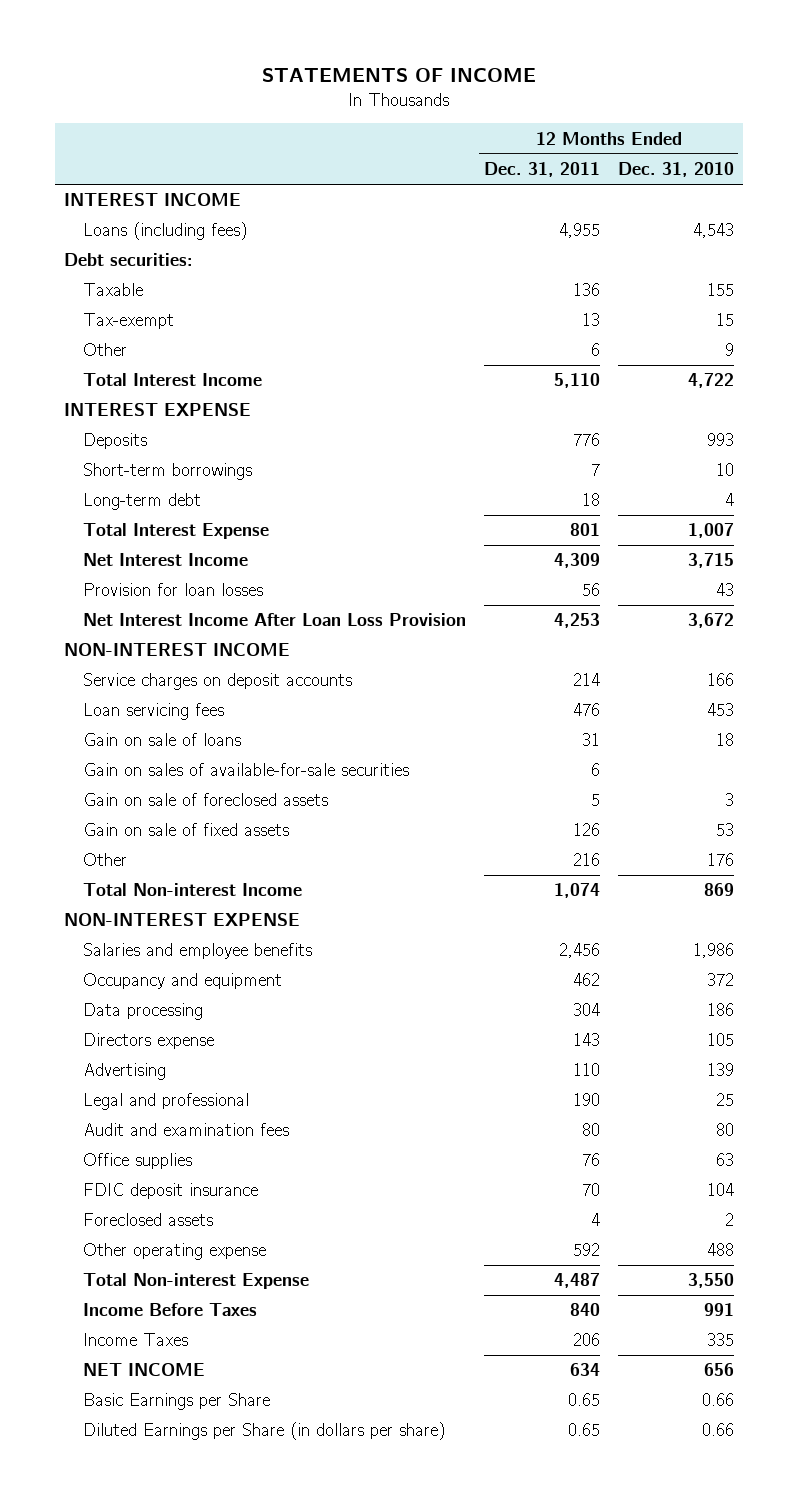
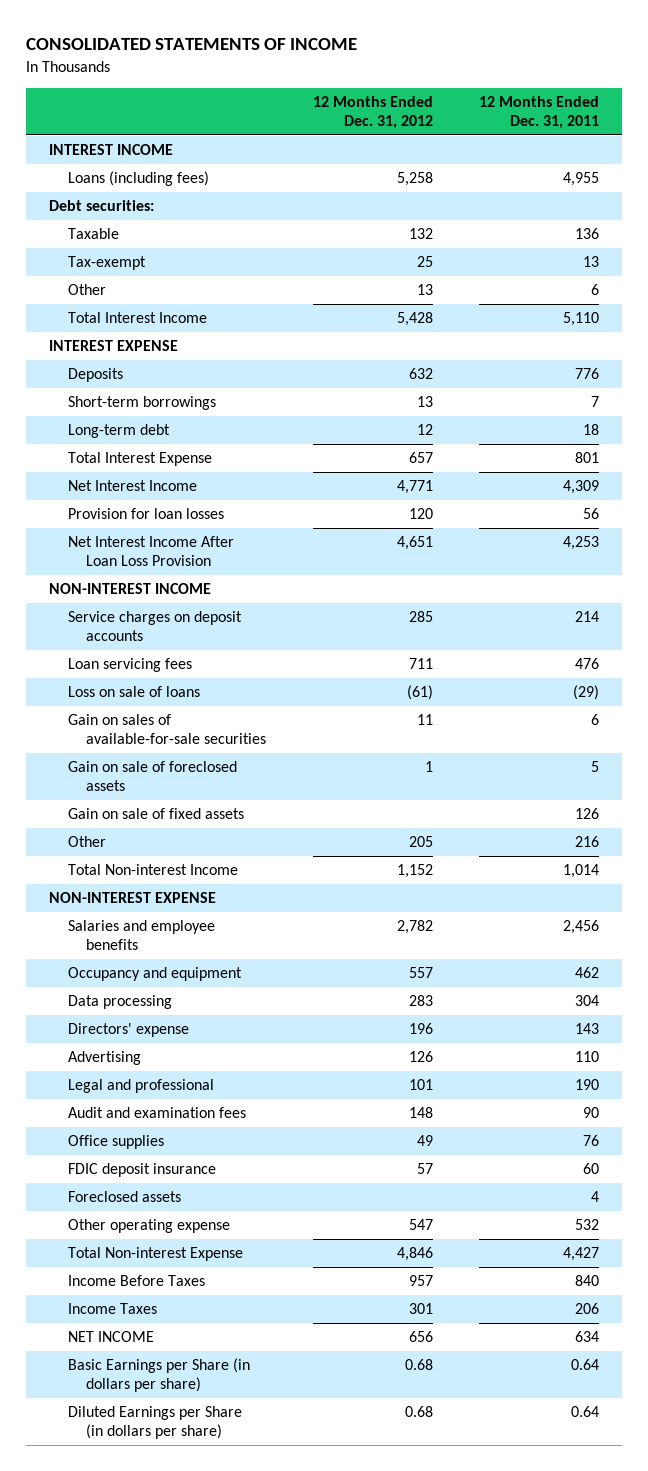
[261,68,536,83] STATEMENTS OF INCOME -> [25,38,357,51] CONSOLIDATED STATEMENTS OF INCOME
[617,162,734,178] Dec. 31, 2010 -> none
none -> [312,95,433,130] 12 Months Ended Dec. 31, 2012
[82,733,241,747] Gain on sale of loans -> [67,686,200,698] Loss on sale of loans
[581,733,600,747] 31 -> [573,685,600,701] (29)
[553,883,600,899] 1,074 -> [563,864,600,879] 1,014
[82,1033,214,1050] Directors expense -> [67,1023,189,1038] Directors' expense
[581,1123,600,1137] 80 -> [583,1107,600,1119] 90
[581,1183,600,1197] 70 -> [583,1163,600,1175] 60
[572,1243,600,1257] 592 -> [575,1219,600,1231] 532
[553,1273,600,1289] 4,487 -> [563,1247,600,1262] 4,427
[82,1393,270,1411] Basic Earnings per Share -> [67,1358,250,1393] Basic Earnings per Share (in dollars per share)
[567,1393,600,1407] 0.65 -> [571,1359,600,1371] 0.64
[567,1423,600,1437] 0.65 -> [571,1406,600,1418] 0.64

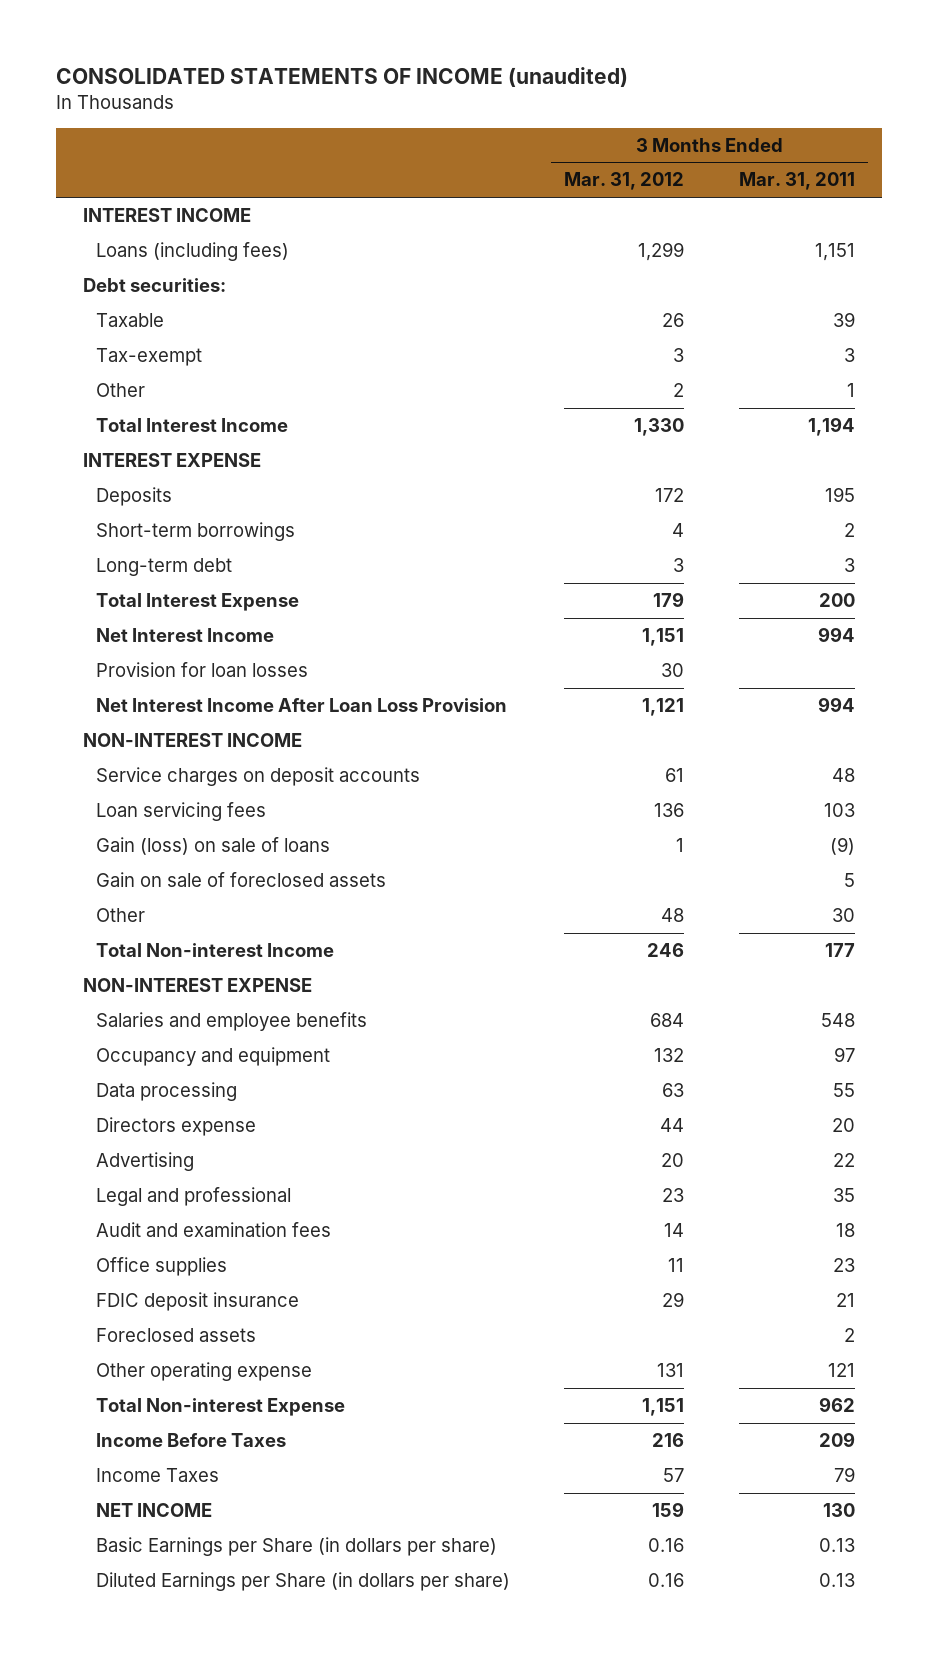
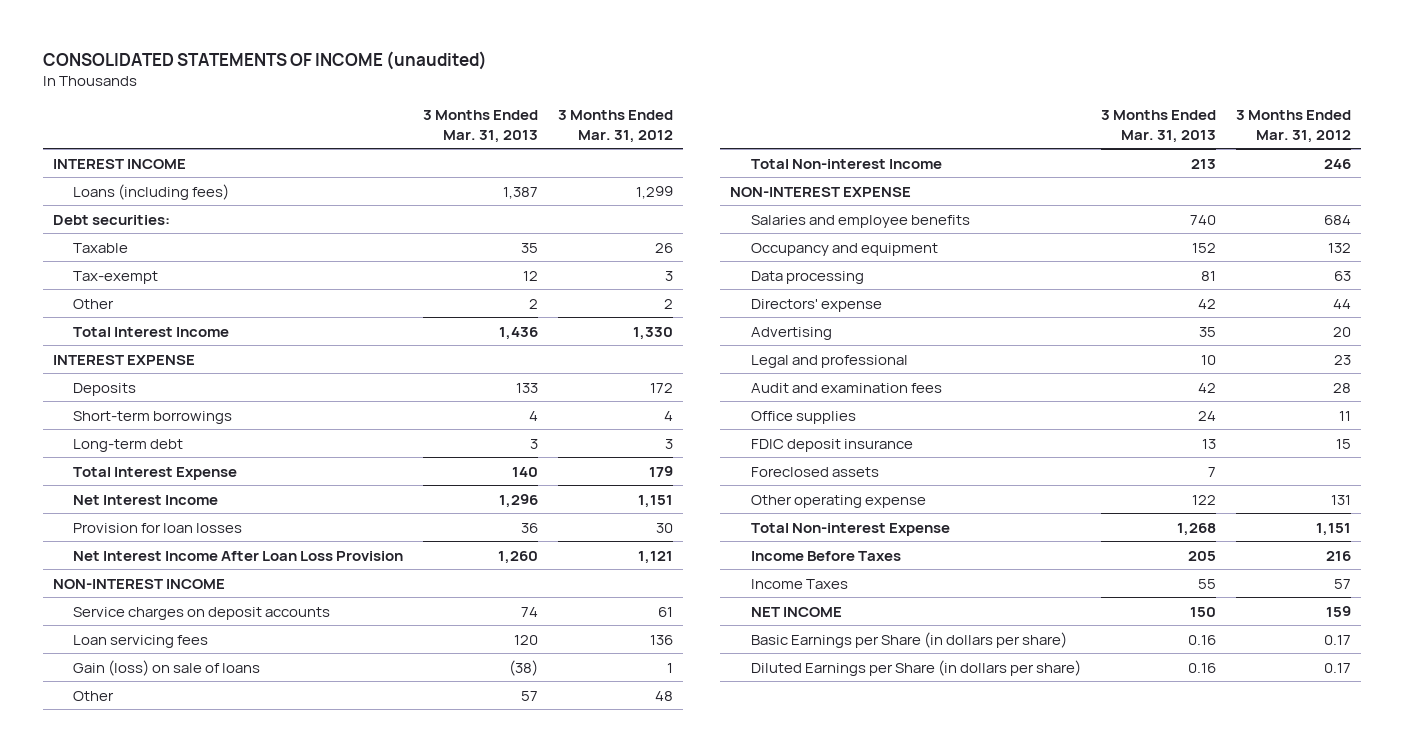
[738,172,855,191] Mar. 31, 2011 -> none
none -> [423,110,539,143] 3 Months Ended Mar. 31, 2013
[96,872,387,888] Gain on sale of foreclosed assets -> none
[96,1117,257,1137] Directors expense -> [750,298,882,312] Directors' expense
[664,1223,685,1238] 14 -> [1332,382,1351,393] 28
[662,1292,685,1308] 29 -> [1335,438,1351,449] 15
[648,1538,685,1553] 0.16 -> [1323,634,1351,645] 0.17
[648,1573,685,1588] 0.16 -> [1323,662,1351,673] 0.17

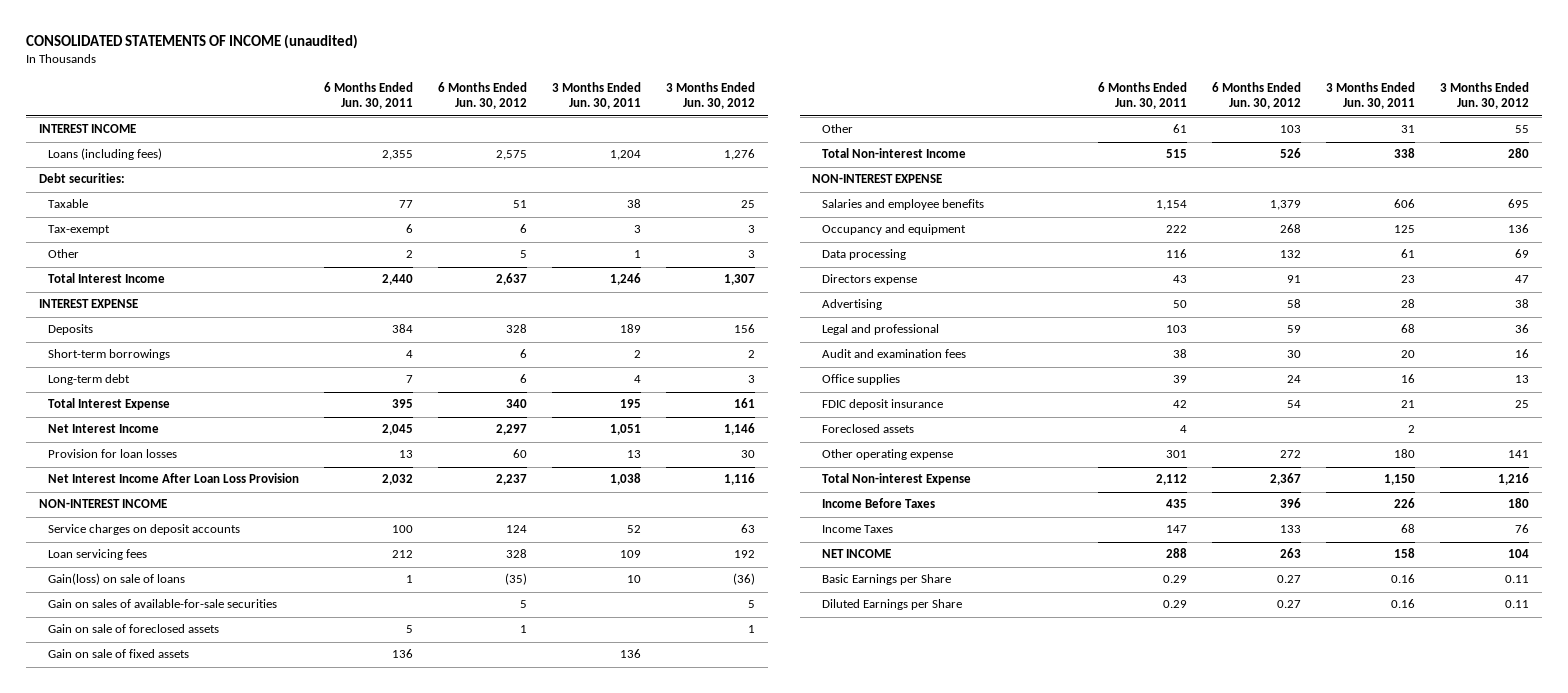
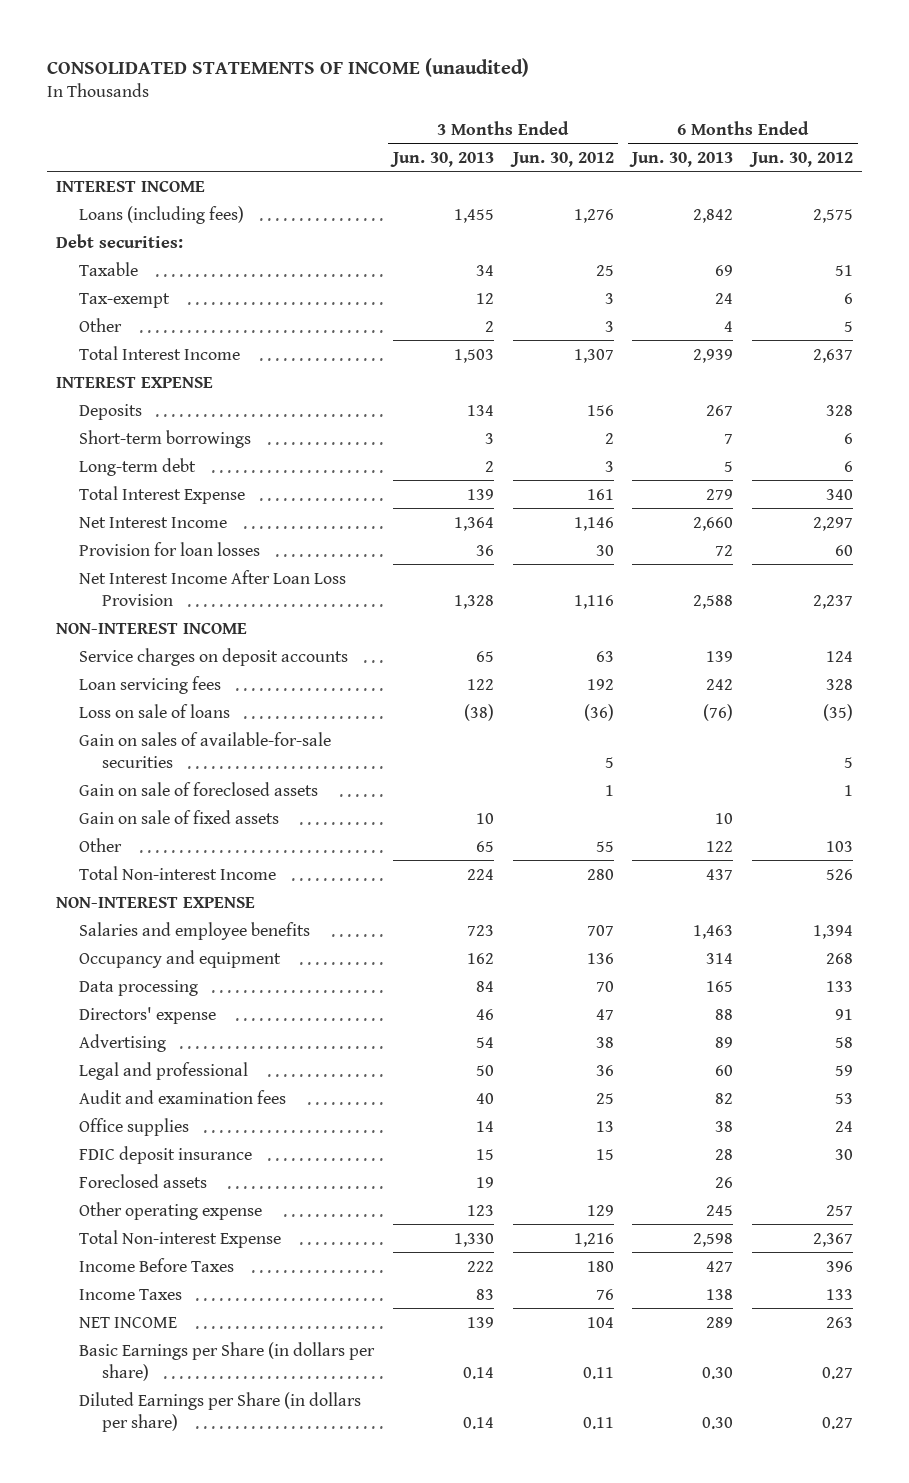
[323,81,413,110] 6 Months Ended Jun. 30, 2011 -> none
[552,81,642,110] 3 Months Ended Jun. 30, 2011 -> none
none -> [389,151,494,167] Jun. 30, 2013
none -> [629,151,734,167] Jun. 30, 2013
[47,573,185,586] Gain(loss) on sale of loans -> [79,703,231,718] Loss on sale of loans
[1270,200,1302,211] 1,379 -> [813,924,854,939] 1,394
[1508,199,1530,209] 695 -> [586,924,614,936] 707
[1280,250,1302,259] 132 -> [826,980,854,992] 133
[1515,249,1530,259] 69 -> [595,980,614,992] 70
[821,274,917,286] Directors expense -> [79,1006,217,1024] Directors' expense
[1287,350,1302,359] 30 -> [835,1092,854,1104] 53
[1515,349,1530,359] 16 -> [595,1092,614,1104] 25
[1287,400,1302,409] 54 -> [835,1148,854,1160] 30
[1515,400,1530,409] 25 -> [595,1148,614,1160] 15
[1280,450,1302,459] 272 -> [826,1204,854,1216] 257
[1508,450,1530,459] 141 -> [586,1204,614,1216] 129
[821,574,951,586] Basic Earnings per Share -> [79,1341,376,1381] Basic Earnings per Share (in dollars per share)
[821,599,962,611] Diluted Earnings per Share -> [79,1391,362,1432] Diluted Earnings per Share (in dollars per share)

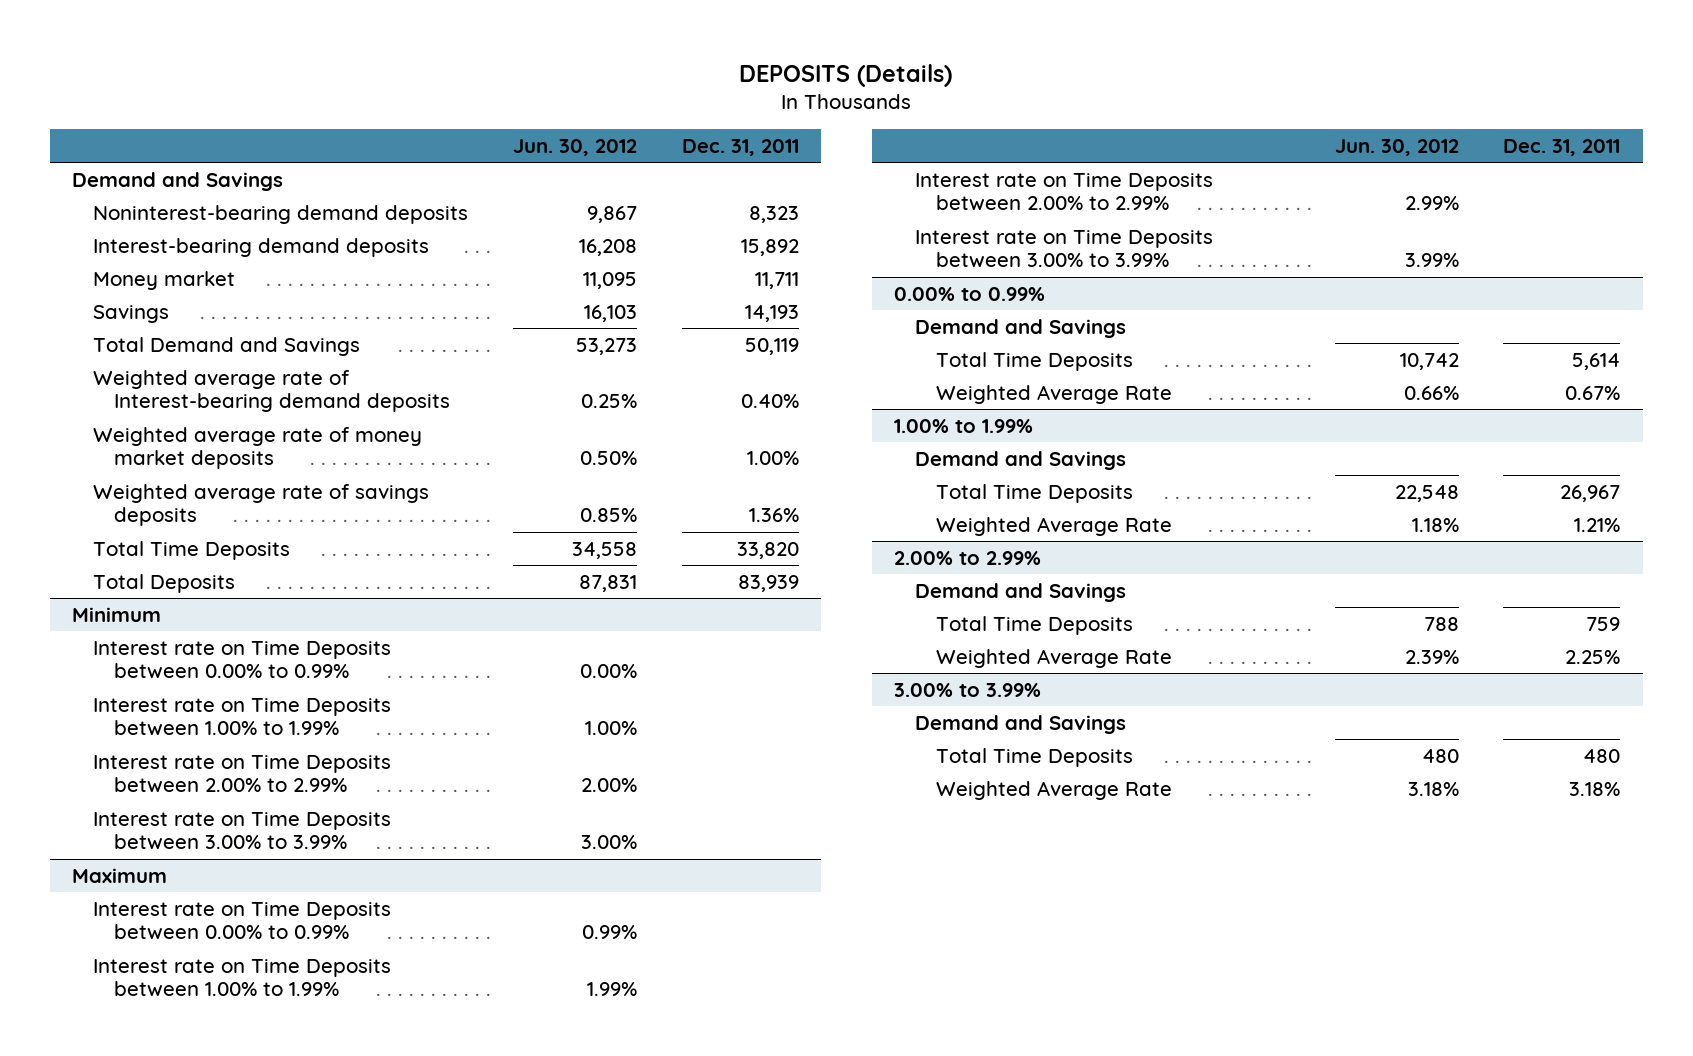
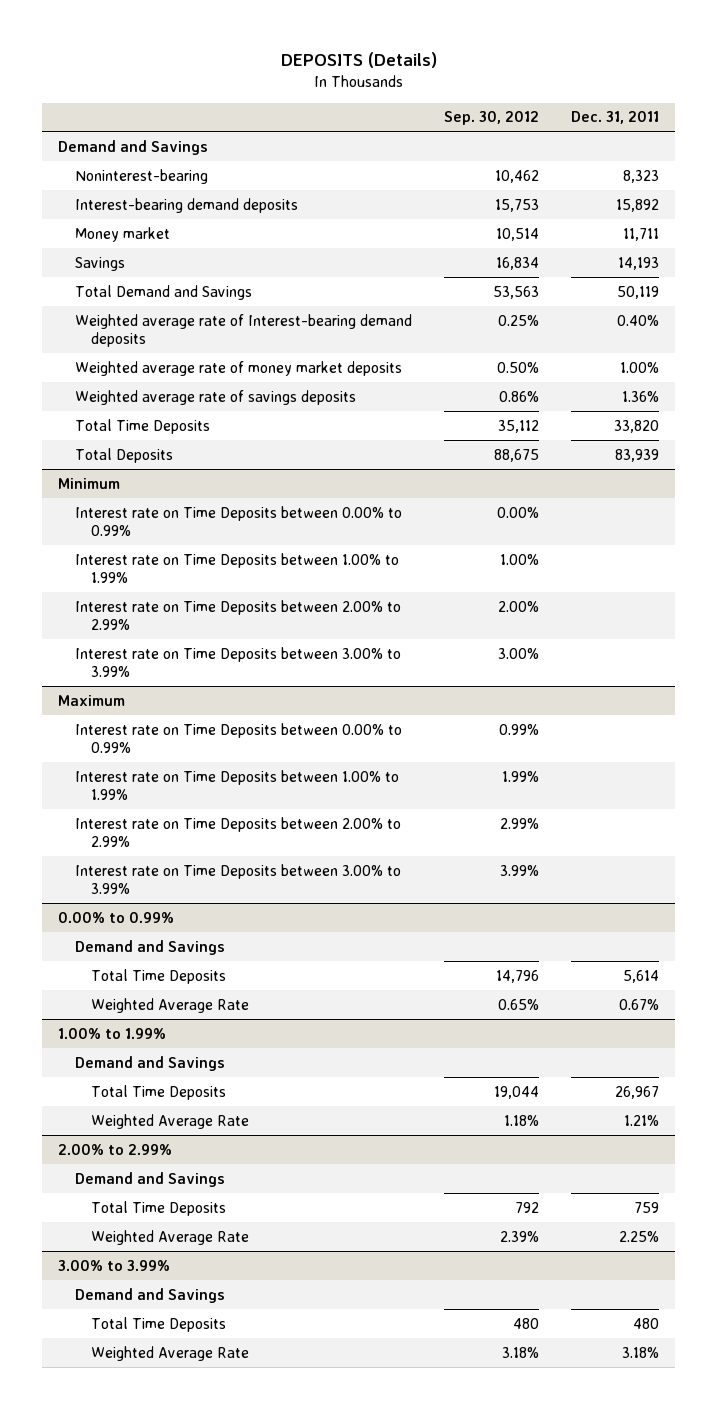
[512,139,637,157] Jun. 30, 2012 -> none
none -> [443,111,539,126] Sep. 30, 2012
[93,204,469,224] Noninterest-bearing demand deposits -> [74,168,208,184] Noninterest-bearing

